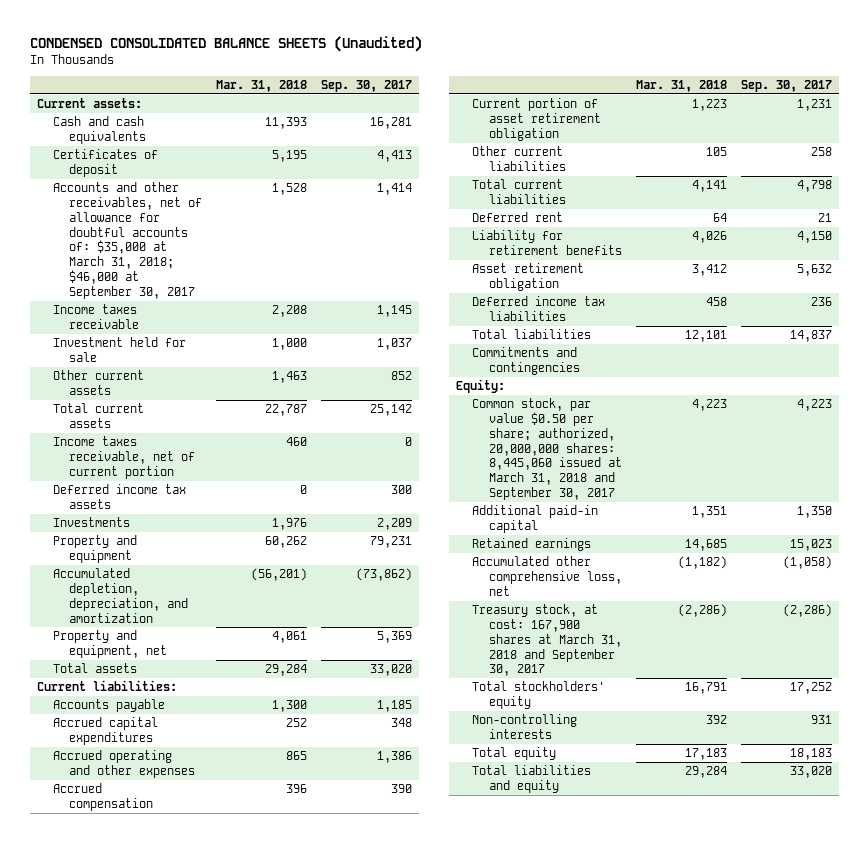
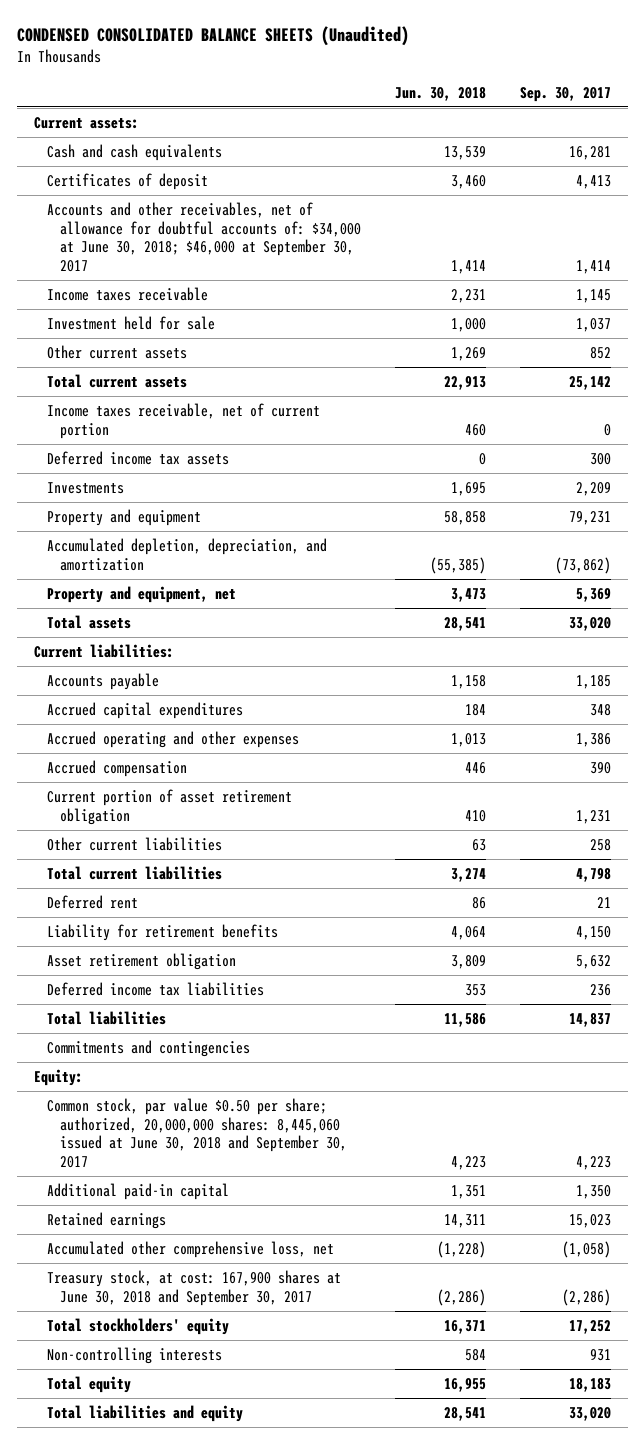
[216,79,308,92] Mar. 31, 2018 -> none
none -> [394,86,486,101] Jun. 30, 2018
[52,182,203,299] Accounts and other receivables, net of allowance for doubtful accounts of: $35,000 at March 31, 2018; $46,000 at September 30, 2017 -> [46,201,361,272] Accounts and other receivables, net of allowance for doubtful accounts of: $34,000 at June 30, 2018; $46,000 at September 30, 2017
[472,398,622,501] Common stock, par value $0.50 per share; authorized, 20,000,000 shares: 8,445,060 issued at March 31, 2018 and September 30, 2017 -> [46,1097,347,1168] Common stock, par value $0.50 per share; authorized, 20,000,000 shares: 8,445,060 issued at June 30, 2018 and September 30, 2017
[472,604,622,677] Treasury stock, at cost: 167,900 shares at March 31, 2018 and September 30, 2017 -> [46,1269,341,1306] Treasury stock, at cost: 167,900 shares at June 30, 2018 and September 30, 2017

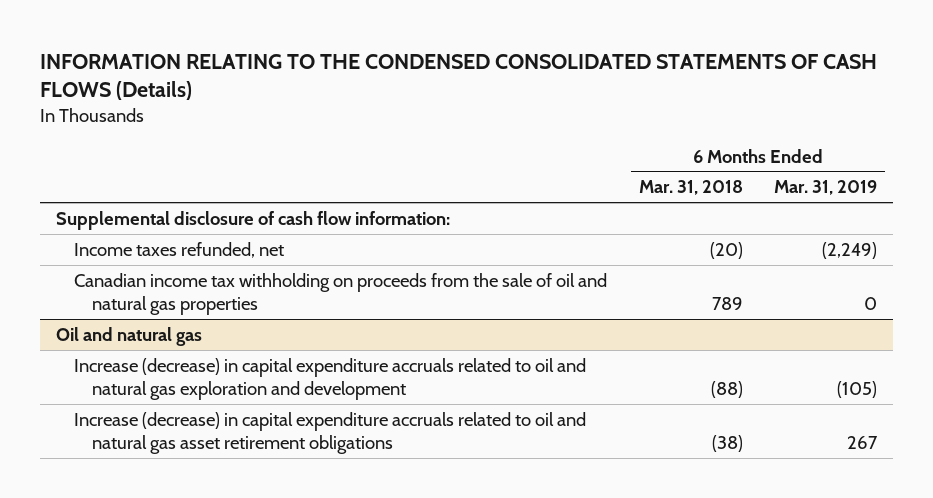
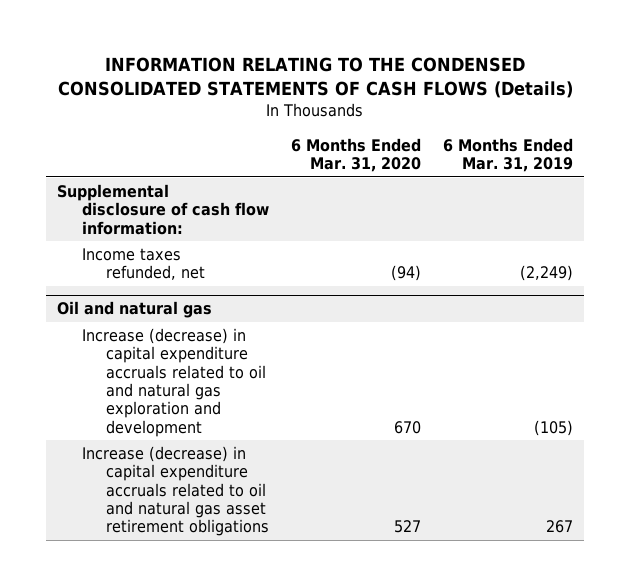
[638,180,743,196] Mar. 31, 2018 -> none
none -> [290,137,421,173] 6 Months Ended Mar. 31, 2020
[73,272,607,315] Canadian income tax withholding on proceeds from the sale of oil and natural gas properties -> none

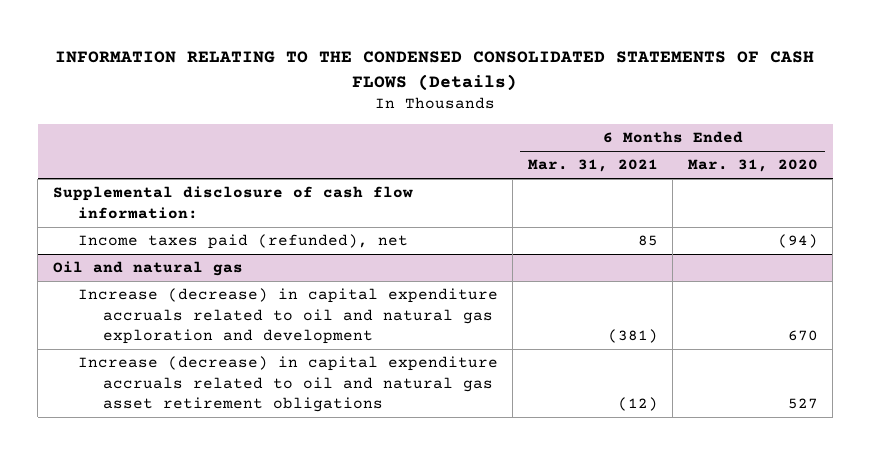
[442,137,573,173] 6 Months Ended Mar. 31, 2019 -> none
none -> [527,159,658,173] Mar. 31, 2021
[81,248,205,281] Income taxes refunded, net -> [77,234,408,250] Income taxes paid (refunded), net

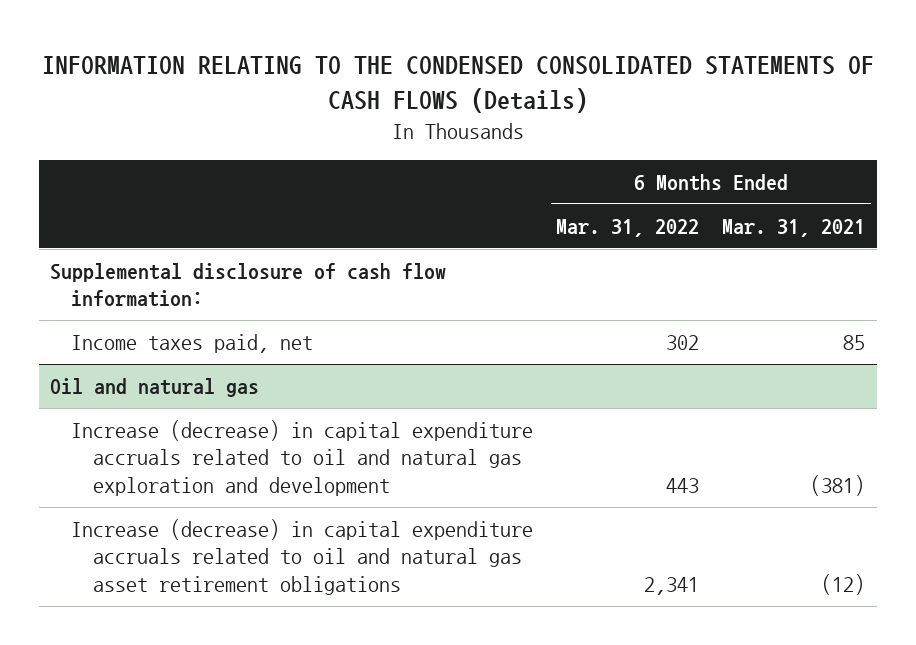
[687,159,818,173] Mar. 31, 2020 -> none
none -> [556,219,700,238] Mar. 31, 2022
[77,234,408,250] Income taxes paid (refunded), net -> [71,334,314,354] Income taxes paid, net

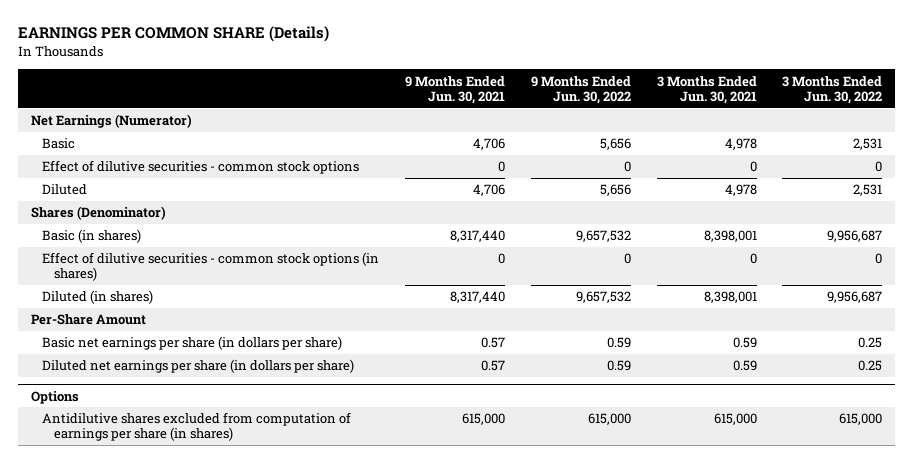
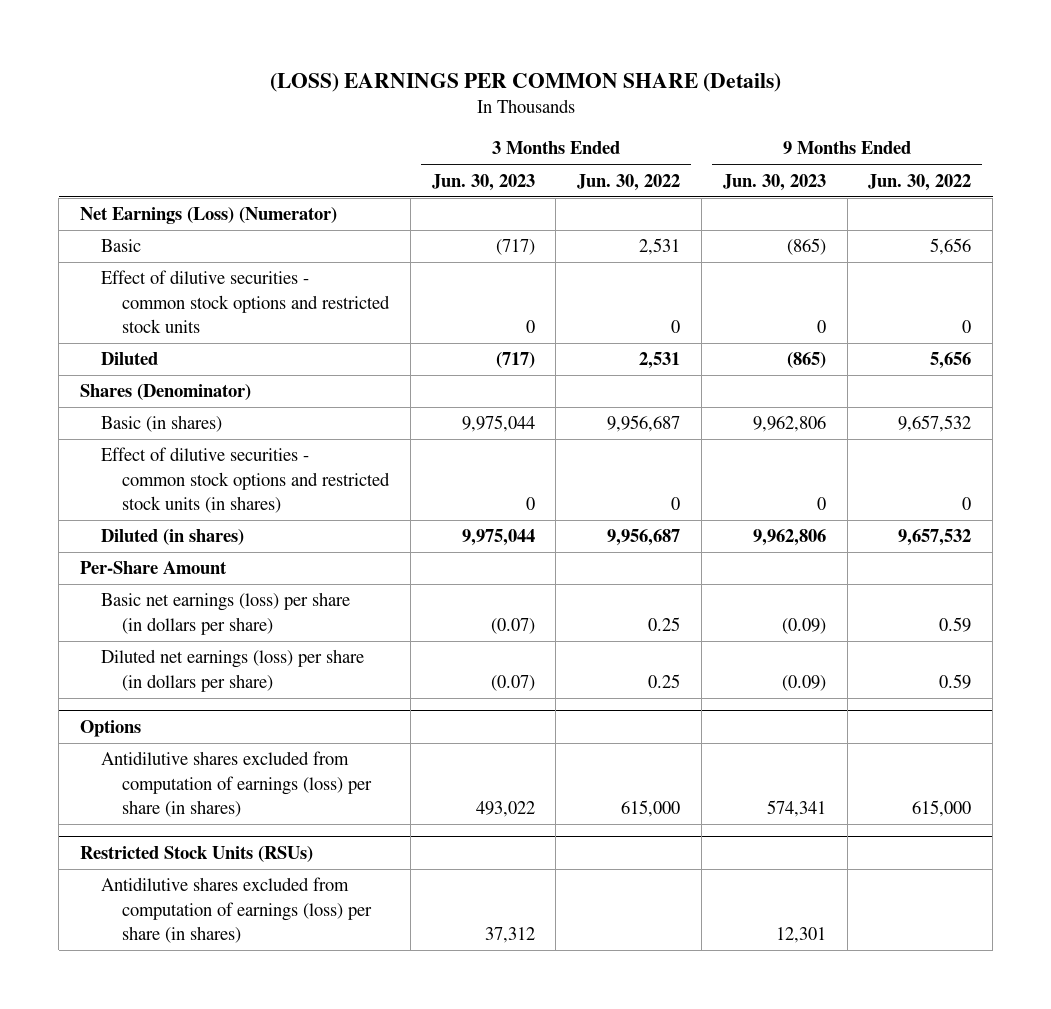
[17,26,329,43] EARNINGS PER COMMON SHARE (Details) -> [269,72,781,92] (LOSS) EARNINGS PER COMMON SHARE (Details)
[405,75,506,104] 9 Months Ended Jun. 30, 2021 -> none
[656,75,757,104] 3 Months Ended Jun. 30, 2021 -> none
none -> [431,173,535,191] Jun. 30, 2023
none -> [722,173,826,191] Jun. 30, 2023
[30,114,192,129] Net Earnings (Numerator) -> [79,207,337,225] Net Earnings (Loss) (Numerator)
[42,160,360,175] Effect of dilutive securities - common stock options -> [101,270,391,334] Effect of dilutive securities - common stock options and restricted stock units
[42,252,380,282] Effect of dilutive securities - common stock options (in shares) -> [101,447,391,514] Effect of dilutive securities - common stock options and restricted stock units (in shares)
[42,336,343,351] Basic net earnings per share (in dollars per share) -> [101,592,351,635] Basic net earnings (loss) per share (in dollars per share)
[42,359,355,374] Diluted net earnings per share (in dollars per share) -> [101,649,365,692] Diluted net earnings (loss) per share (in dollars per share)
[42,412,352,442] Antidilutive shares excluded from computation of earnings per share (in shares) -> [101,751,373,818] Antidilutive shares excluded from computation of earnings (loss) per share (in shares)
none -> [79,845,313,862] Restricted Stock Units (RSUs)
none -> [101,877,373,944] Antidilutive shares excluded from computation of earnings (loss) per share (in shares)

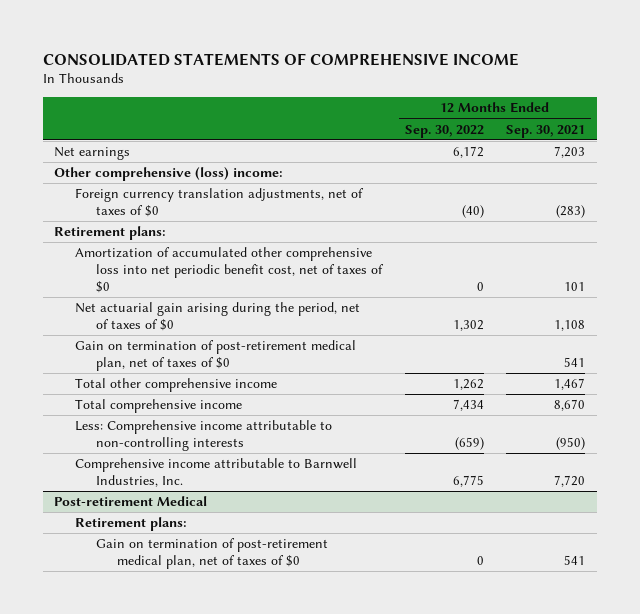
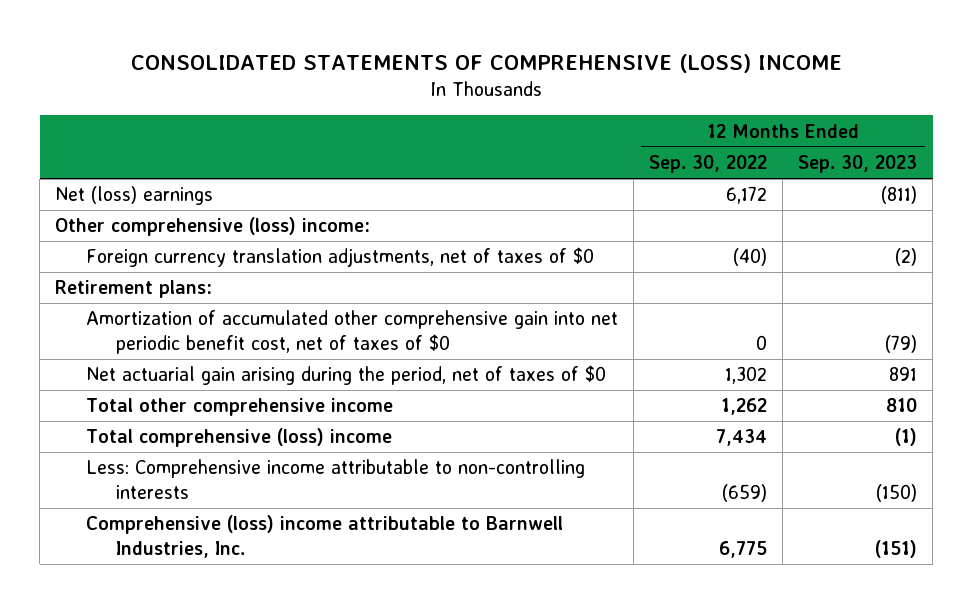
[43,52,520,66] CONSOLIDATED STATEMENTS OF COMPREHENSIVE INCOME -> [131,53,843,73] CONSOLIDATED STATEMENTS OF COMPREHENSIVE (LOSS) INCOME
[506,124,586,138] Sep. 30, 2021 -> none
none -> [798,155,918,174] Sep. 30, 2023
[54,147,131,161] Net earnings -> [55,186,214,206] Net (loss) earnings
[75,247,384,294] Amortization of accumulated other comprehensive loss into net periodic benefit cost, net of taxes of $0 -> [85,310,618,354] Amortization of accumulated other comprehensive gain into net periodic benefit cost, net of taxes of $0
[75,340,357,372] Gain on termination of post-retirement medical plan, net of taxes of $0 -> none
[75,399,243,414] Total comprehensive income -> [85,428,392,448] Total comprehensive (loss) income
[54,496,208,507] Post-retirement Medical -> none
[75,517,188,532] Retirement plans: -> none
[95,538,328,570] Gain on termination of post-retirement medical plan, net of taxes of $0 -> none
[75,458,358,488] Comprehensive income attributable to Barnwell Industries, Inc. -> [85,515,563,558] Comprehensive (loss) income attributable to Barnwell Industries, Inc.

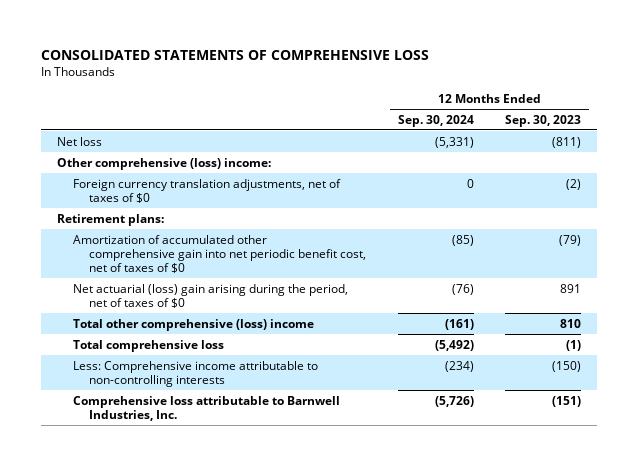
[131,53,843,73] CONSOLIDATED STATEMENTS OF COMPREHENSIVE (LOSS) INCOME -> [40,49,429,60] CONSOLIDATED STATEMENTS OF COMPREHENSIVE LOSS
[648,155,767,174] Sep. 30, 2022 -> none
none -> [397,115,474,128] Sep. 30, 2024
[55,186,214,206] Net (loss) earnings -> [56,136,102,146] Net loss
[85,365,606,386] Net actuarial gain arising during the period, net of taxes of $0 -> [72,283,348,308] Net actuarial (loss) gain arising during the period, net of taxes of $0
[85,398,393,417] Total other comprehensive income -> [72,318,314,331] Total other comprehensive (loss) income
[85,428,392,448] Total comprehensive (loss) income -> [72,339,224,352] Total comprehensive loss
[85,515,563,558] Comprehensive (loss) income attributable to Barnwell Industries, Inc. -> [72,395,340,421] Comprehensive loss attributable to Barnwell Industries, Inc.

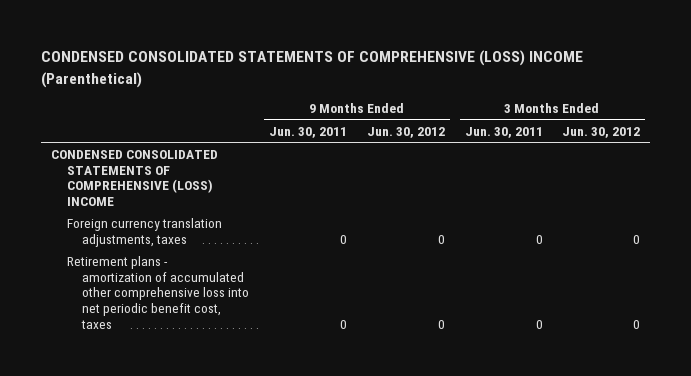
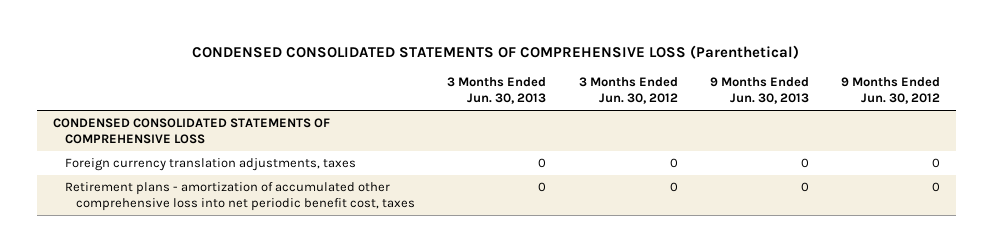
[41,50,584,88] CONDENSED CONSOLIDATED STATEMENTS OF COMPREHENSIVE (LOSS) INCOME (Parenthetical) -> [192,44,800,59] CONDENSED CONSOLIDATED STATEMENTS OF COMPREHENSIVE LOSS (Parenthetical)
[269,126,348,138] Jun. 30, 2011 -> none
[464,126,543,138] Jun. 30, 2011 -> none
none -> [447,77,547,105] 3 Months Ended Jun. 30, 2013
none -> [709,77,809,105] 9 Months Ended Jun. 30, 2013
[51,150,219,207] CONDENSED CONSOLIDATED STATEMENTS OF COMPREHENSIVE (LOSS) INCOME -> [52,118,330,145] CONDENSED CONSOLIDATED STATEMENTS OF COMPREHENSIVE LOSS

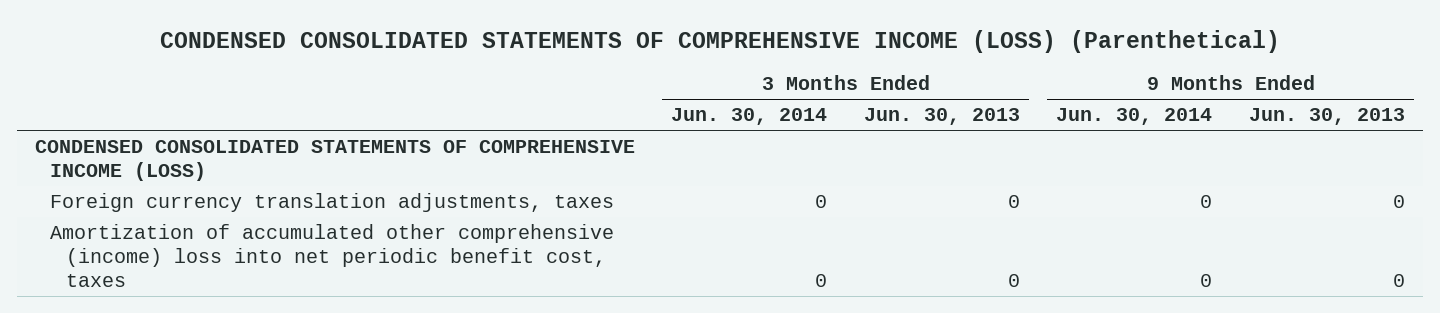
[192,44,800,59] CONDENSED CONSOLIDATED STATEMENTS OF COMPREHENSIVE LOSS (Parenthetical) -> [159,29,1280,53] CONDENSED CONSOLIDATED STATEMENTS OF COMPREHENSIVE INCOME (LOSS) (Parenthetical)
[578,77,678,105] 3 Months Ended Jun. 30, 2012 -> none
[840,77,940,105] 9 Months Ended Jun. 30, 2012 -> none
none -> [671,108,828,126] Jun. 30, 2014
none -> [1056,108,1213,126] Jun. 30, 2014
[52,118,330,145] CONDENSED CONSOLIDATED STATEMENTS OF COMPREHENSIVE LOSS -> [34,140,635,182] CONDENSED CONSOLIDATED STATEMENTS OF COMPREHENSIVE INCOME (LOSS)
[64,182,416,212] Retirement plans - amortization of accumulated other comprehensive loss into net periodic benefit cost, taxes -> [50,224,615,288] Amortization of accumulated other comprehensive (income) loss into net periodic benefit cost, taxes

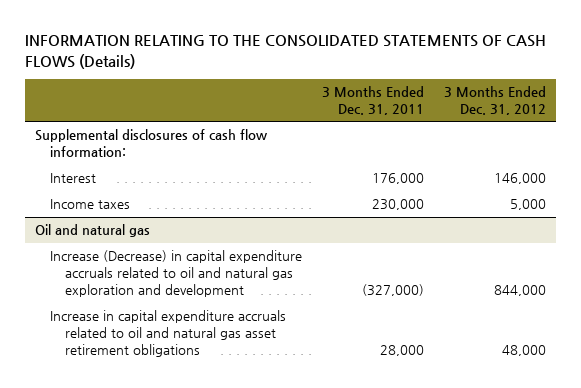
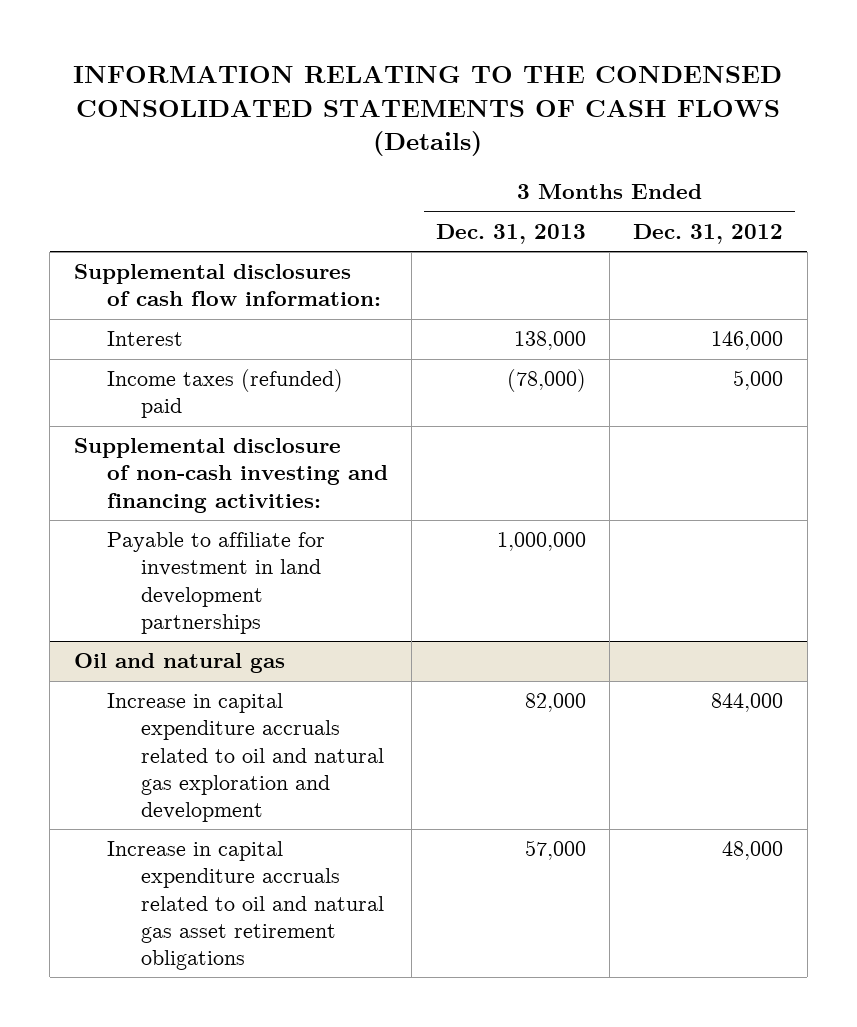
[24,35,546,69] INFORMATION RELATING TO THE CONSOLIDATED STATEMENTS OF CASH FLOWS (Details) -> [73,66,783,157] INFORMATION RELATING TO THE CONDENSED CONSOLIDATED STATEMENTS OF CASH FLOWS (Details)
[321,86,424,116] 3 Months Ended Dec. 31, 2011 -> none
none -> [435,223,586,244] Dec. 31, 2013
[49,199,130,210] Income taxes -> [107,369,344,419] Income taxes (refunded) paid
none -> [73,438,389,513] Supplemental disclosure of non-cash investing and financing activities:
none -> [107,532,326,634] Payable to affiliate for investment in land development partnerships
[49,250,302,298] Increase (Decrease) in capital expenditure accruals related to oil and natural gas exploration and development -> [107,693,384,823] Increase in capital expenditure accruals related to oil and natural gas exploration and development

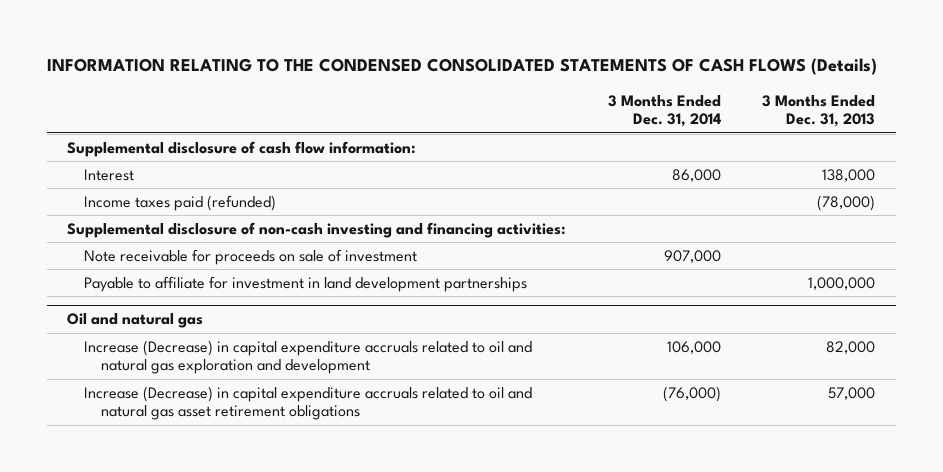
[633,223,784,244] Dec. 31, 2012 -> none
none -> [607,95,721,128] 3 Months Ended Dec. 31, 2014
[73,264,382,307] Supplemental disclosures of cash flow information: -> [67,140,417,157] Supplemental disclosure of cash flow information:
[107,369,344,419] Income taxes (refunded) paid -> [83,194,276,211] Income taxes paid (refunded)
none -> [83,248,417,265] Note receivable for proceeds on sale of investment
[107,693,384,823] Increase in capital expenditure accruals related to oil and natural gas exploration and development -> [83,339,532,375] Increase (Decrease) in capital expenditure accruals related to oil and natural gas exploration and development
[107,841,384,971] Increase in capital expenditure accruals related to oil and natural gas asset retirement obligations -> [83,385,532,421] Increase (Decrease) in capital expenditure accruals related to oil and natural gas asset retirement obligations

